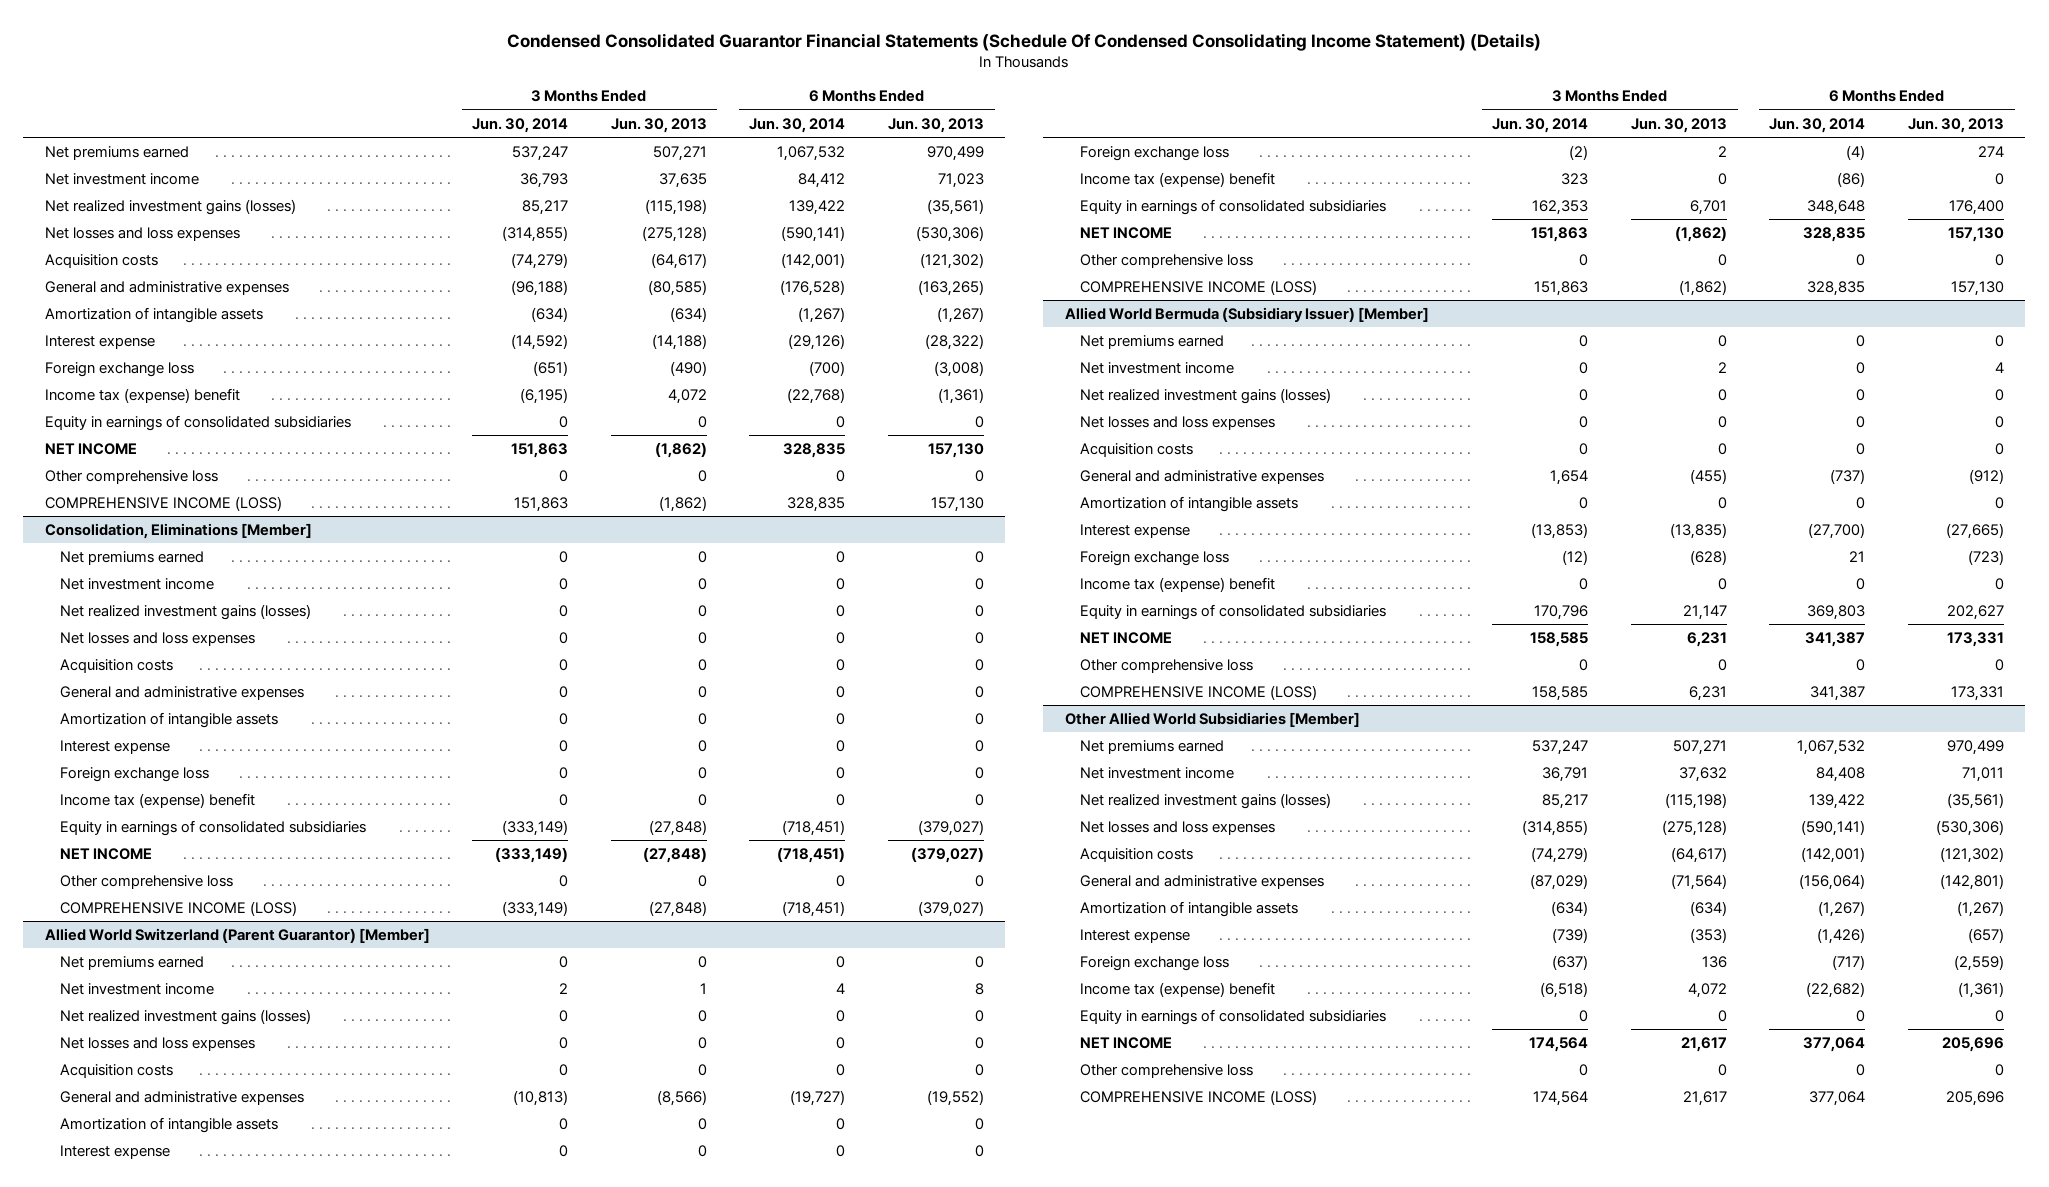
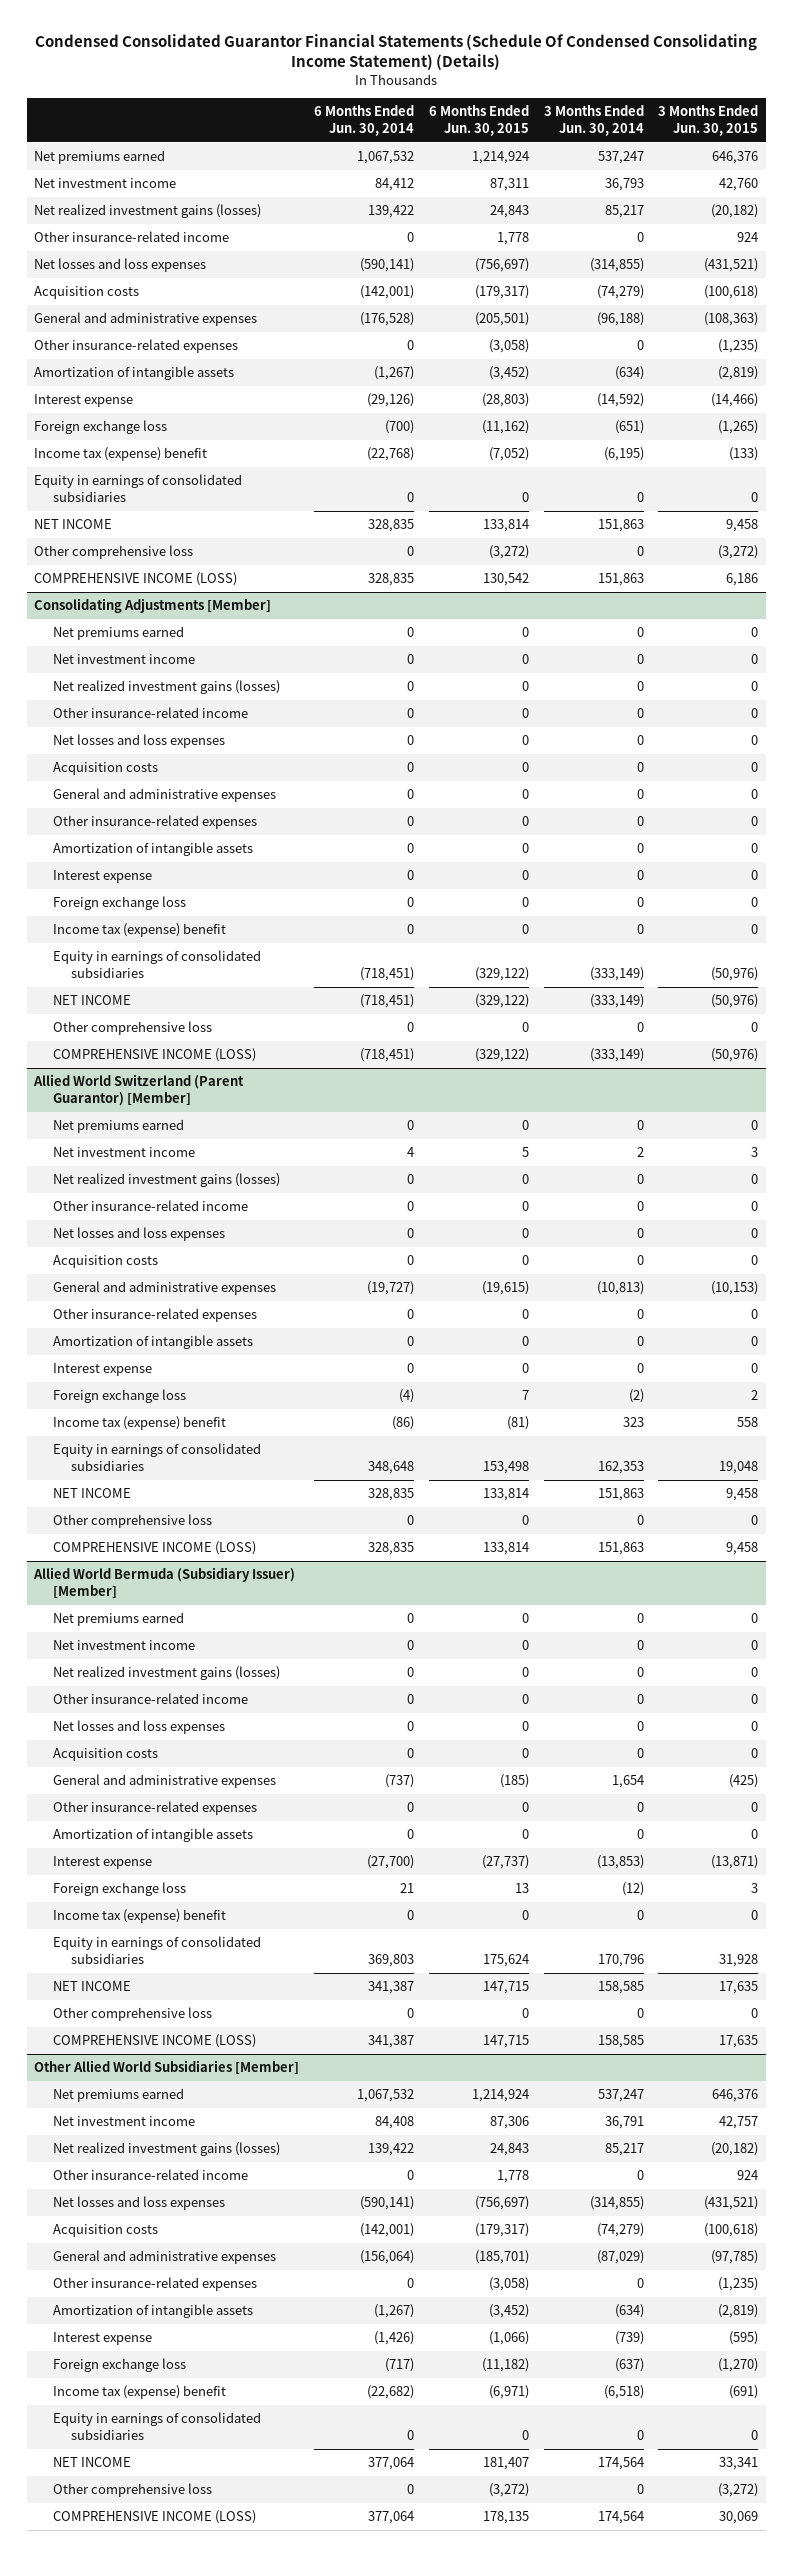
[610,117,707,133] Jun. 30, 2013 -> none
[888,117,985,133] Jun. 30, 2013 -> none
none -> [428,105,529,137] 6 Months Ended Jun. 30, 2015
none -> [658,105,759,137] 3 Months Ended Jun. 30, 2015
none -> [34,231,230,243] Other insurance-related income
none -> [34,339,239,354] Other insurance-related expenses
[44,523,312,540] Consolidation, Eliminations [Member] -> none
none -> [34,598,272,614] Consolidating Adjustments [Member]
none -> [52,707,248,719] Other insurance-related income
none -> [52,815,257,830] Other insurance-related expenses
none -> [52,1200,248,1212] Other insurance-related income
none -> [52,1308,257,1323] Other insurance-related expenses
none -> [52,1693,248,1705] Other insurance-related income
none -> [52,1801,257,1816] Other insurance-related expenses
none -> [52,2169,248,2181] Other insurance-related income
none -> [52,2277,257,2292] Other insurance-related expenses

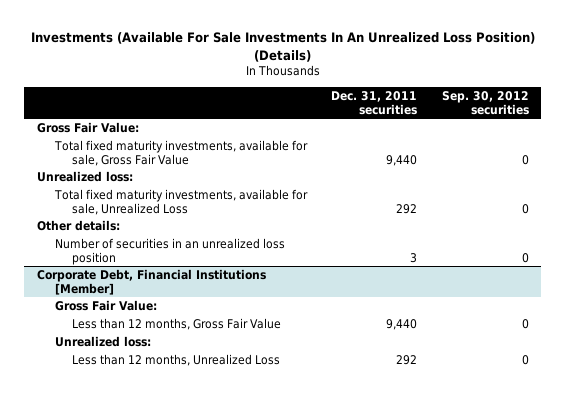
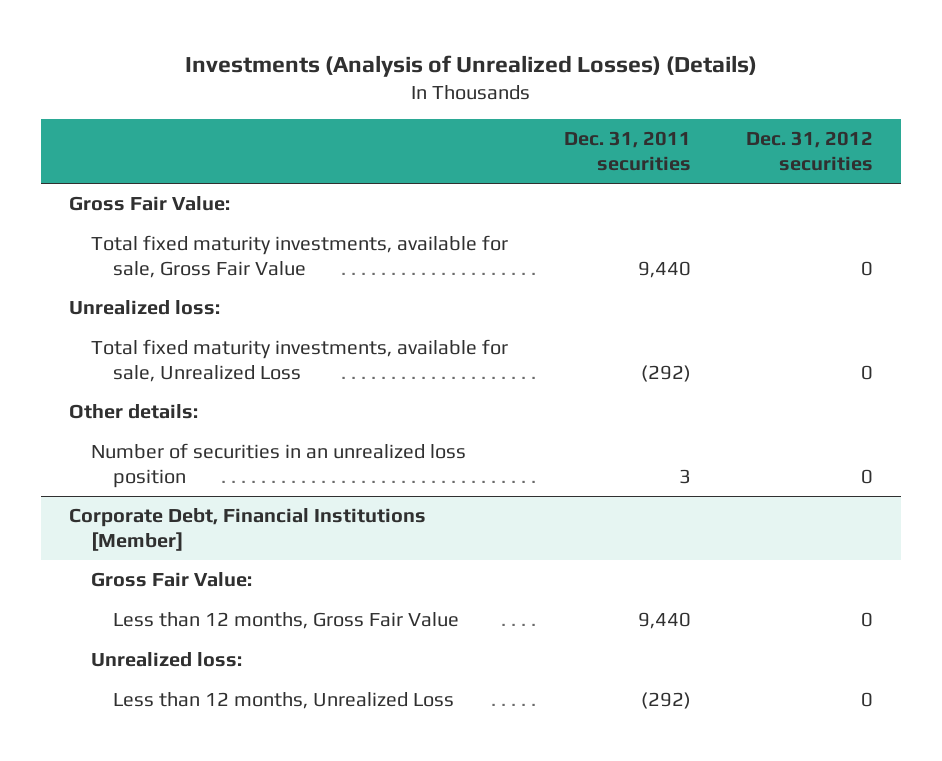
[30,32,535,63] Investments (Available For Sale Investments In An Unrealized Loss Position) (Details) -> [185,55,758,78] Investments (Analysis of Unrealized Losses) (Details)
[441,90,529,115] Sep. 30, 2012 securities -> none
none -> [746,131,874,171] Dec. 31, 2012 securities
[396,203,418,214] 292 -> [640,364,691,382] (292)
[396,355,418,366] 292 -> [640,692,691,710] (292)

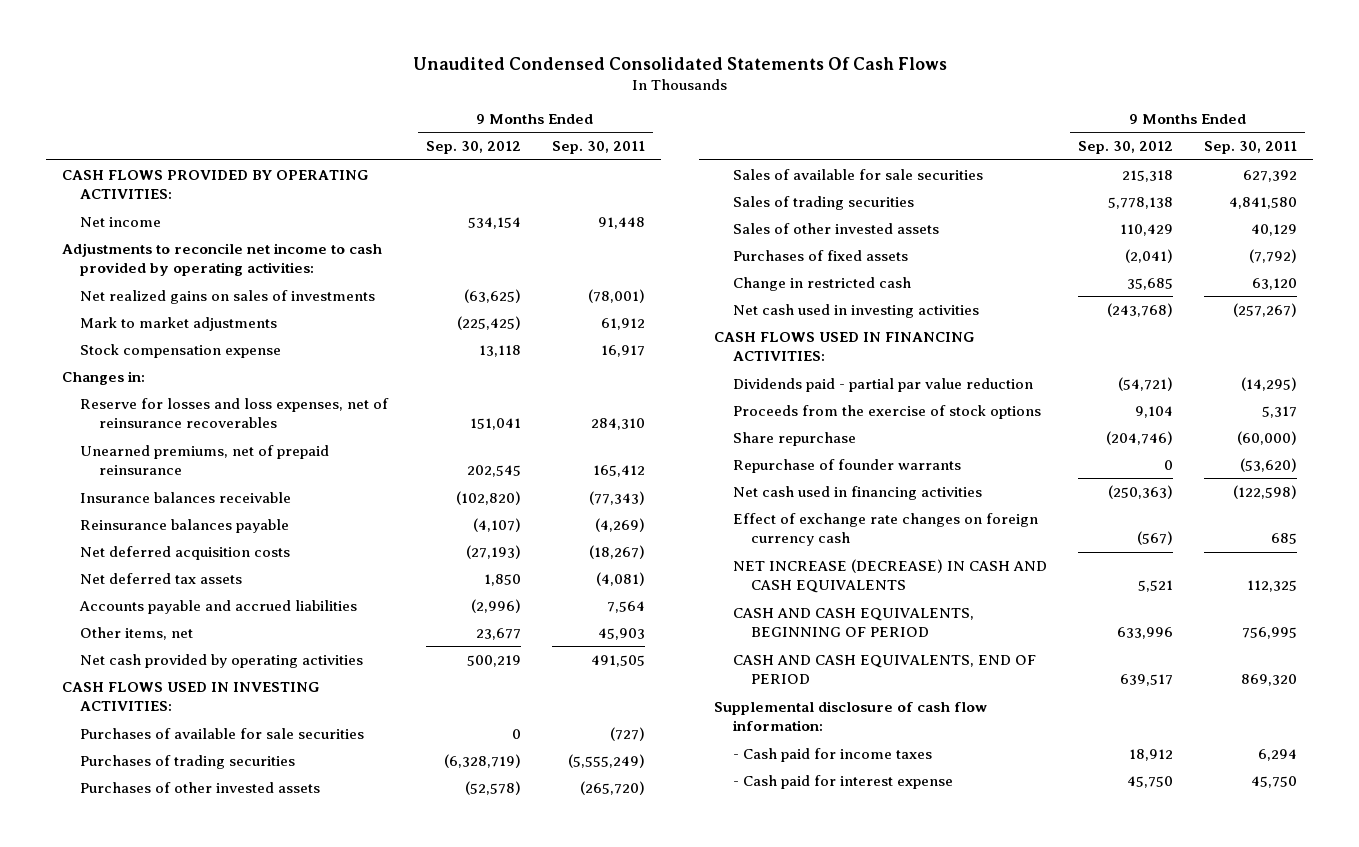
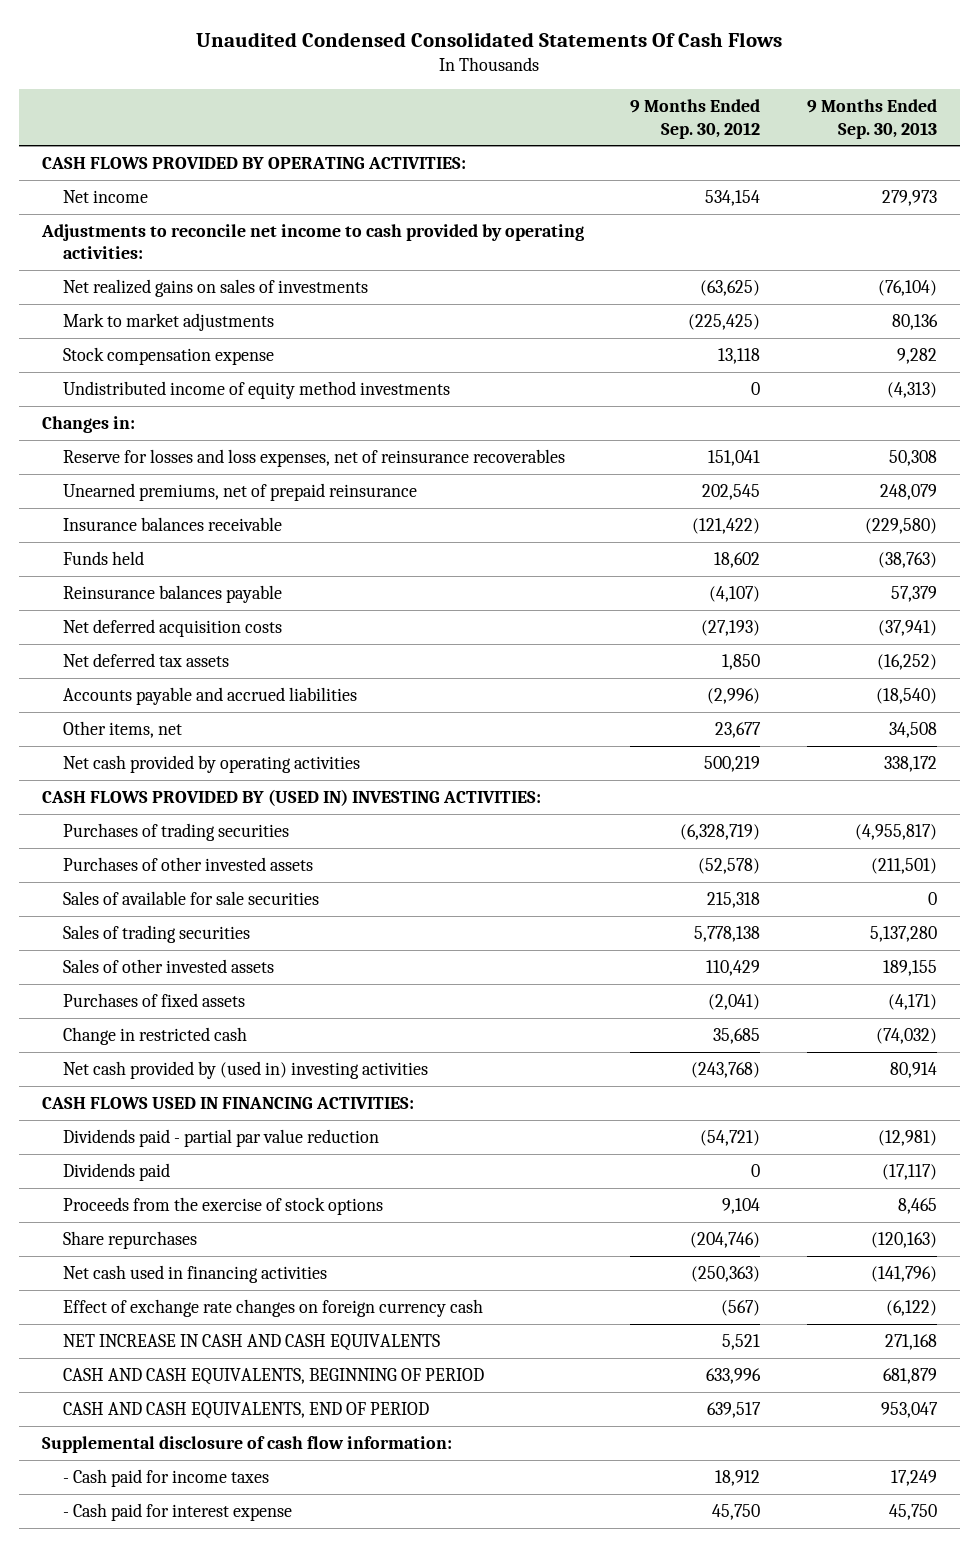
[552,141,646,155] Sep. 30, 2011 -> none
none -> [806,99,937,139] 9 Months Ended Sep. 30, 2013
none -> [63,380,451,399] Undistributed income of equity method investments
[455,490,521,505] (102,820) -> [692,517,761,534] (121,422)
none -> [63,550,145,565] Funds held
[80,727,365,739] Purchases of available for sale securities -> none
[62,681,320,712] CASH FLOWS USED IN INVESTING ACTIVITIES: -> [42,788,542,806] CASH FLOWS PROVIDED BY (USED IN) INVESTING ACTIVITIES:
[732,303,979,318] Net cash used in investing activities -> [63,1060,429,1079] Net cash provided by (used in) investing activities
none -> [63,1162,171,1181] Dividends paid
[732,458,961,473] Repurchase of founder warrants -> none
[732,431,856,446] Share repurchase -> [63,1230,198,1249] Share repurchases
[732,558,1047,594] NET INCREASE (DECREASE) IN CASH AND CASH EQUIVALENTS -> [63,1333,441,1351] NET INCREASE IN CASH AND CASH EQUIVALENTS

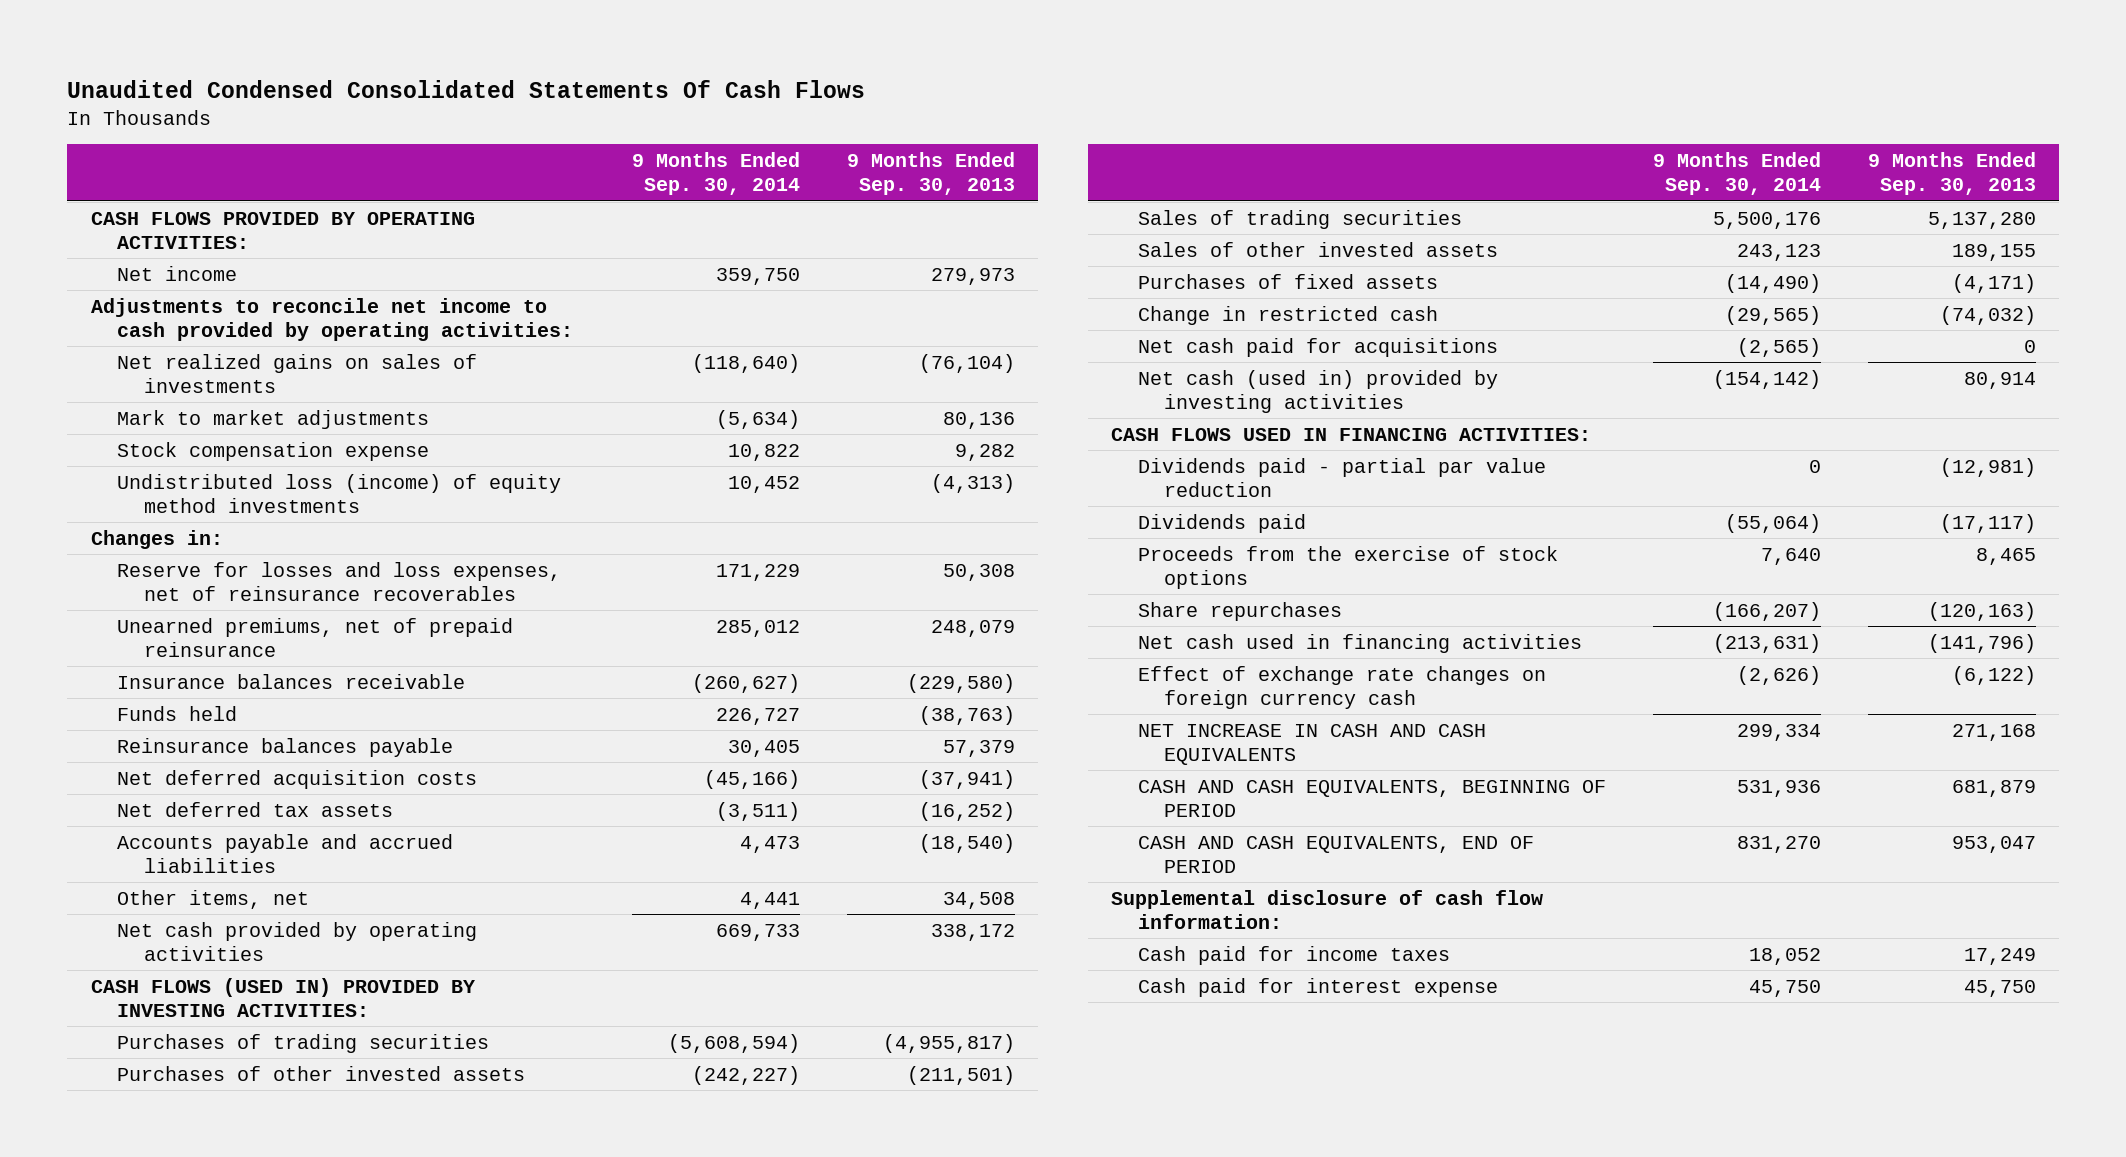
[630,99,761,139] 9 Months Ended Sep. 30, 2012 -> none
none -> [632,152,801,196] 9 Months Ended Sep. 30, 2014
[63,380,451,399] Undistributed income of equity method investments -> [117,473,562,513] Undistributed loss (income) of equity method investments
[42,788,542,806] CASH FLOWS PROVIDED BY (USED IN) INVESTING ACTIVITIES: -> [90,977,475,1017] CASH FLOWS (USED IN) PROVIDED BY INVESTING ACTIVITIES:
[63,890,320,905] Sales of available for sale securities -> none
none -> [1137,337,1498,357] Net cash paid for acquisitions
[63,1060,429,1079] Net cash provided by (used in) investing activities -> [1137,369,1498,413] Net cash (used in) provided by investing activities
[63,1468,270,1487] - Cash paid for income taxes -> [1137,945,1450,965] Cash paid for income taxes
[63,1502,293,1521] - Cash paid for interest expense -> [1137,977,1498,997] Cash paid for interest expense

